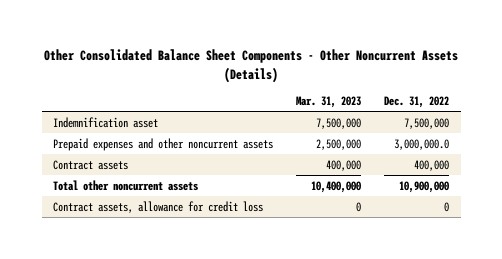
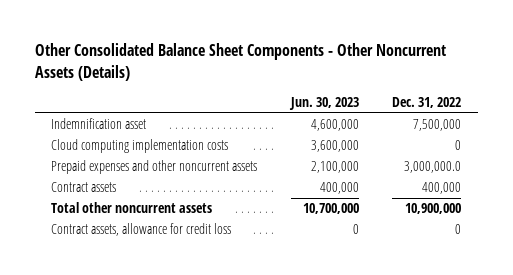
[296,96,362,109] Mar. 31, 2023 -> none
none -> [288,97,359,111] Jun. 30, 2023
none -> [51,139,229,154] Cloud computing implementation costs

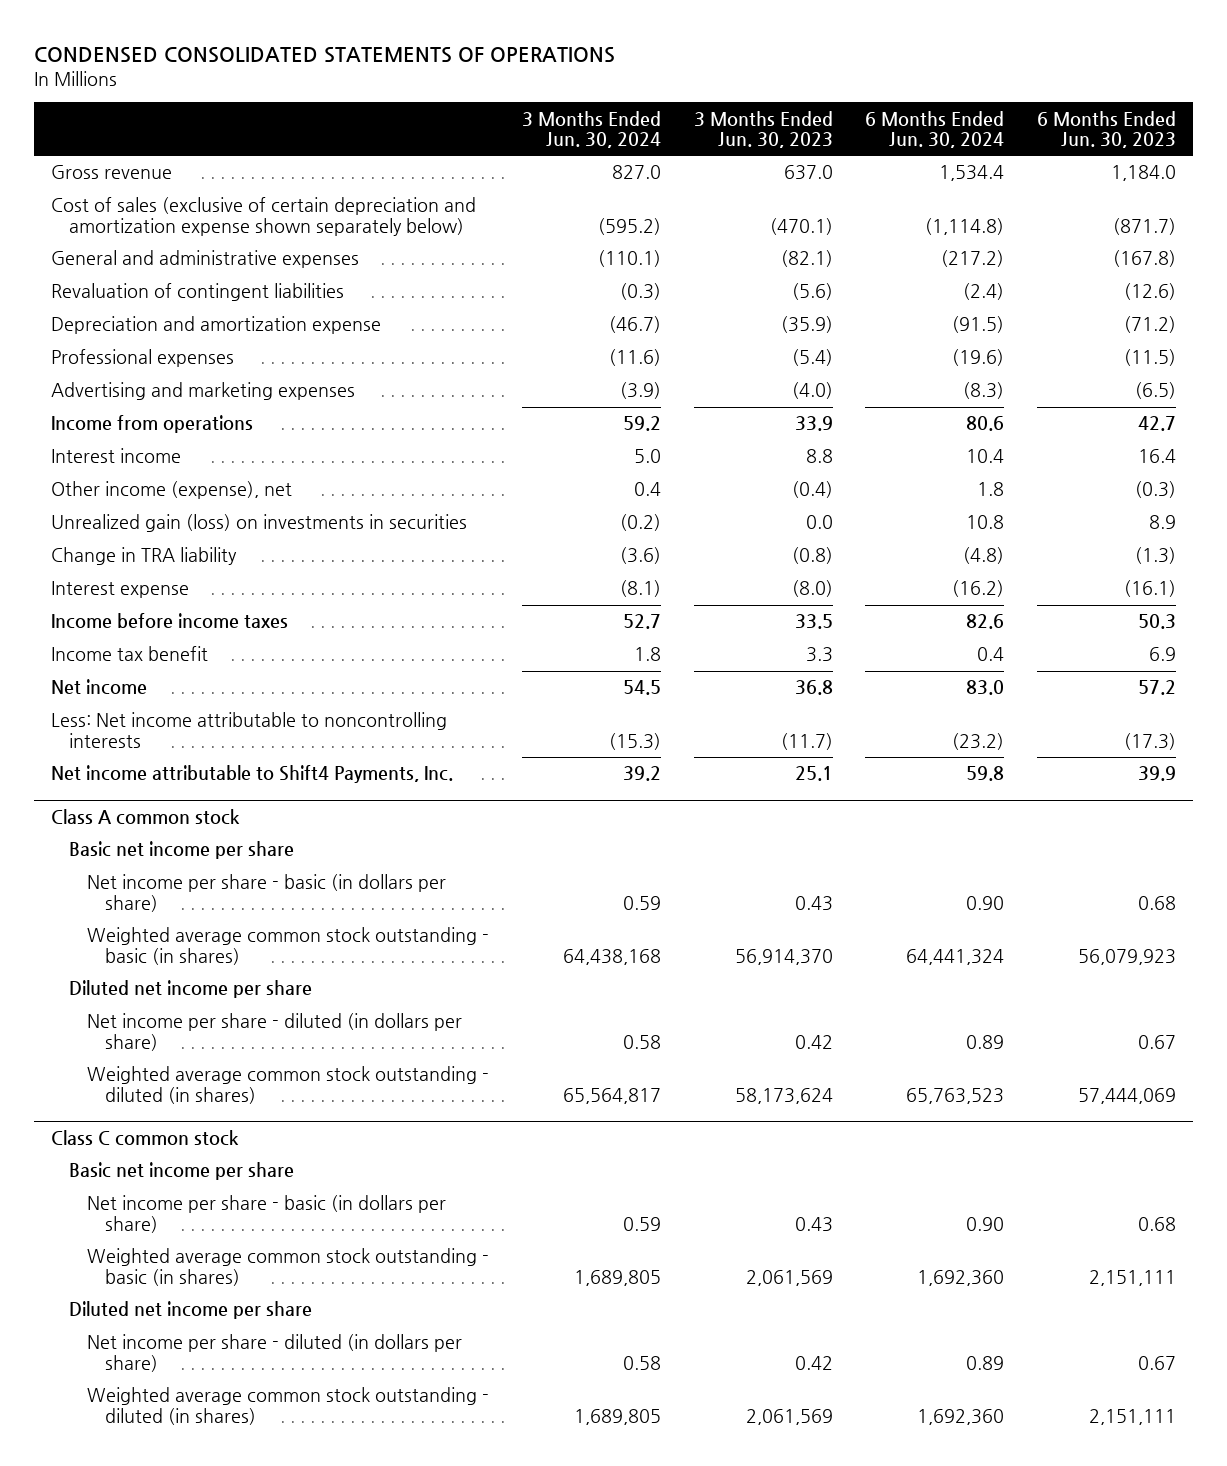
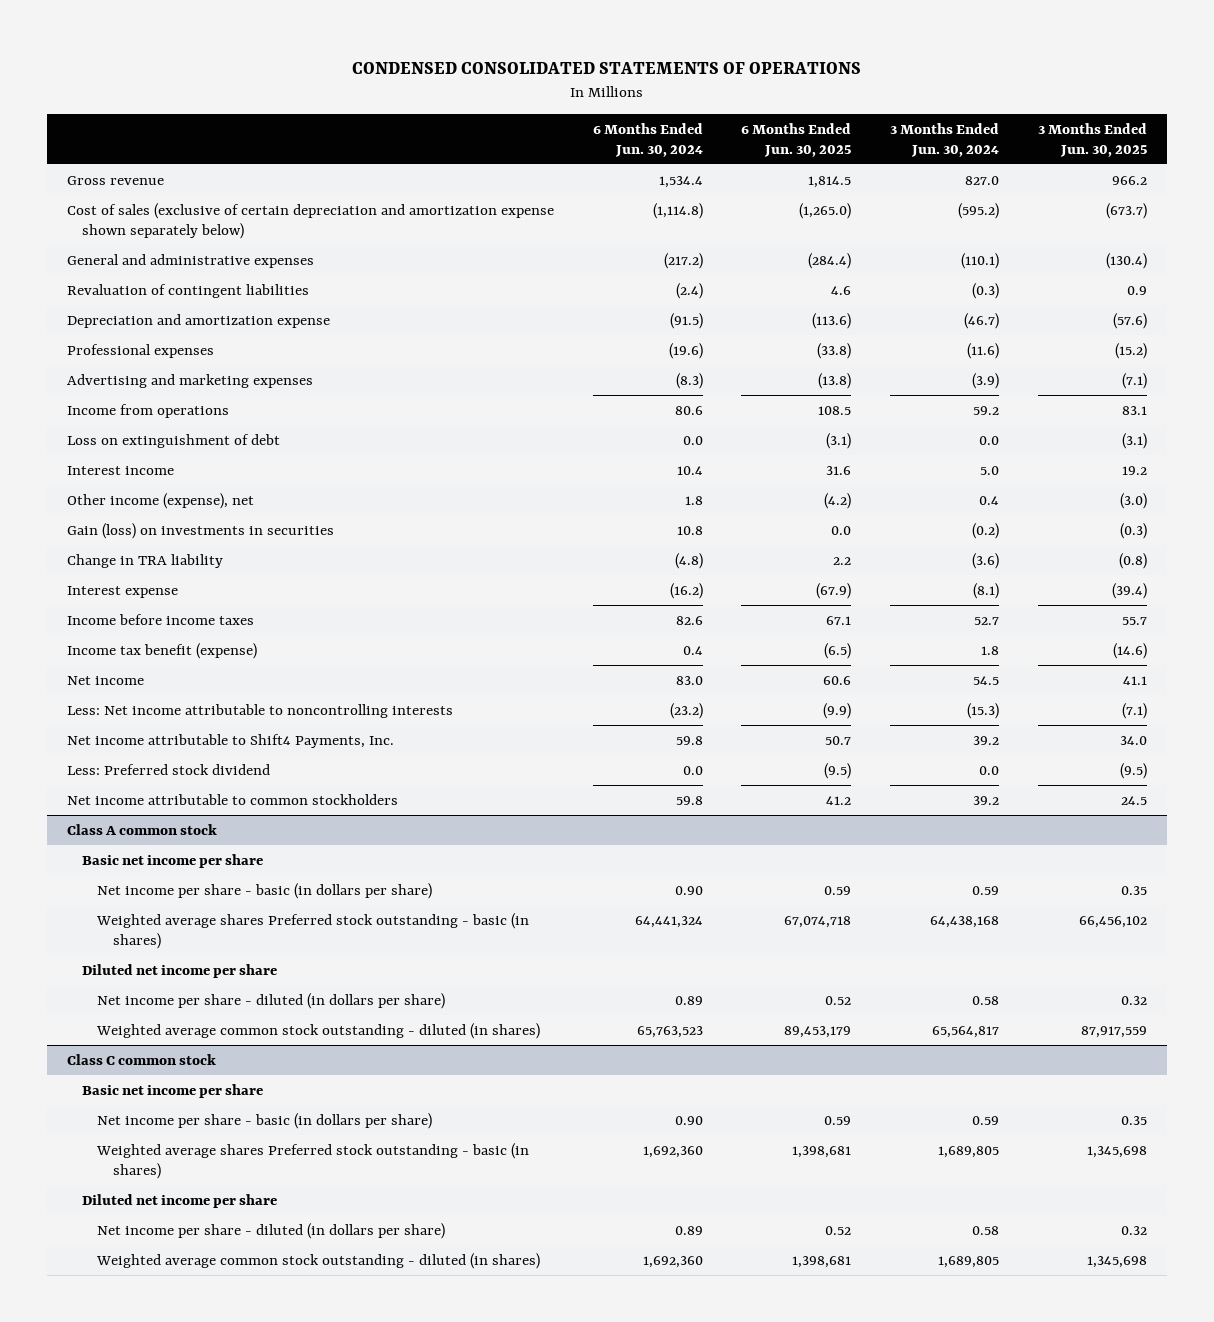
[693,110,833,148] 3 Months Ended Jun. 30, 2023 -> none
[1037,110,1177,148] 6 Months Ended Jun. 30, 2023 -> none
none -> [741,122,852,157] 6 Months Ended Jun. 30, 2025
none -> [1038,122,1148,157] 3 Months Ended Jun. 30, 2025
none -> [66,433,280,448] Loss on extinguishment of debt
[50,514,467,533] Unrealized gain (loss) on investments in securities -> [66,522,334,539] Gain (loss) on investments in securities
[50,646,208,662] Income tax benefit -> [66,642,257,659] Income tax benefit (expense)
none -> [66,763,270,775] Less: Preferred stock dividend
none -> [66,793,398,805] Net income attributable to common stockholders
[86,927,489,965] Weighted average common stock outstanding - basic (in shares) -> [96,912,530,949] Weighted average shares Preferred stock outstanding - basic (in shares)
[86,1248,489,1286] Weighted average common stock outstanding - basic (in shares) -> [96,1142,530,1179] Weighted average shares Preferred stock outstanding - basic (in shares)

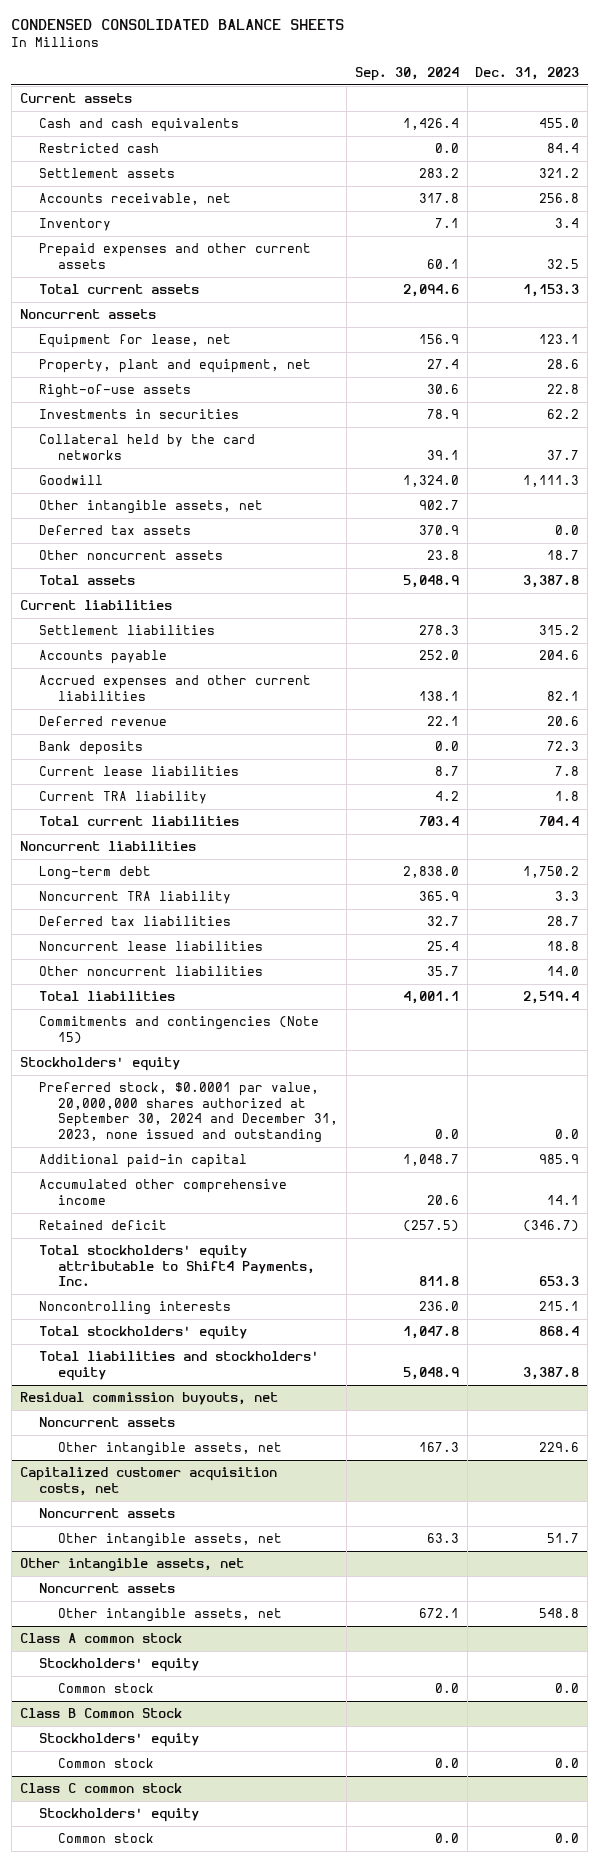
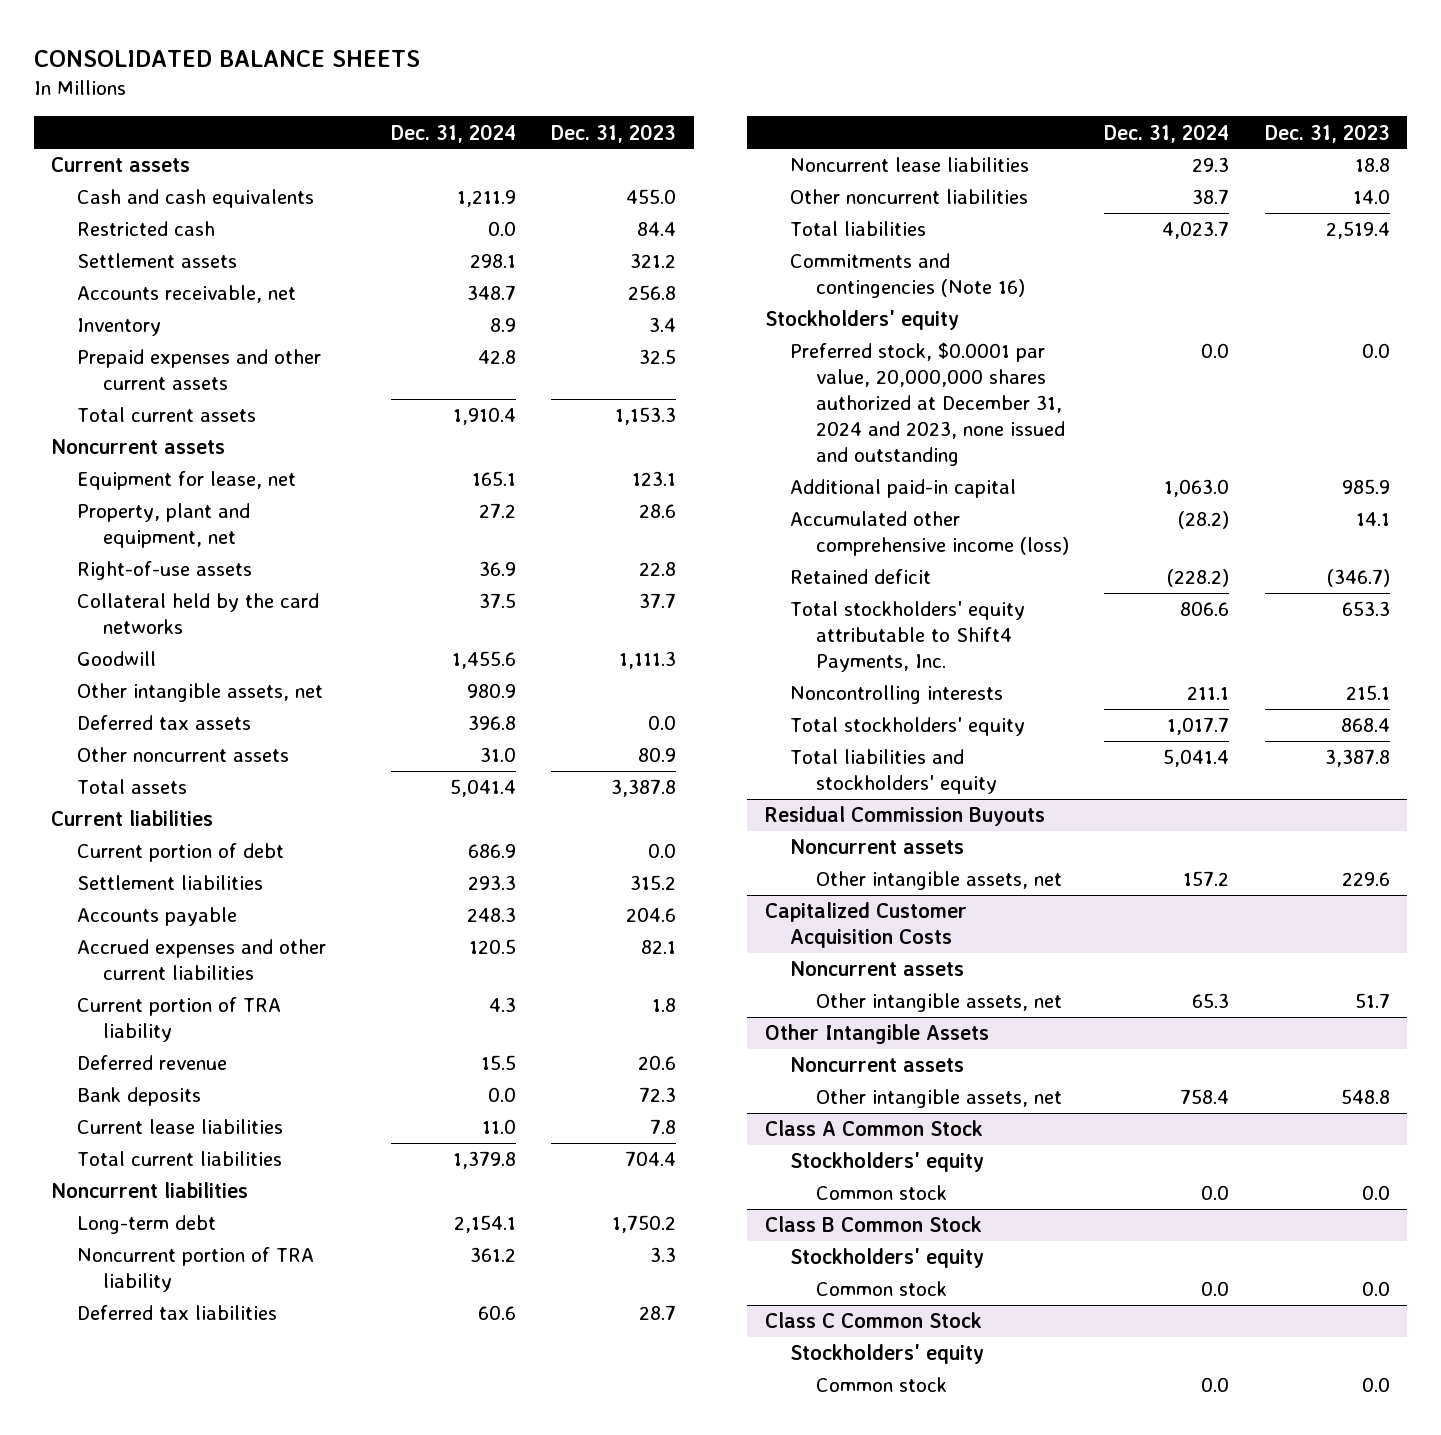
[11,19,345,31] CONDENSED CONSOLIDATED BALANCE SHEETS -> [33,49,420,67] CONSOLIDATED BALANCE SHEETS
[354,66,459,81] Sep. 30, 2024 -> none
none -> [390,123,516,143] Dec. 31, 2024
[38,409,239,420] Investments in securities -> none
[547,550,580,561] 18.7 -> [638,747,677,763] 80.9
none -> [76,843,284,863] Current portion of debt
none -> [76,997,281,1043] Current portion of TRA liability
[38,791,207,805] Current TRA liability -> none
[38,891,231,905] Noncurrent TRA liability -> [76,1247,314,1293] Noncurrent portion of TRA liability
[38,1016,319,1044] Commitments and contingencies (Note 15) -> [790,253,1025,299] Commitments and contingencies (Note 16)
[38,1082,339,1143] Preferred stock, $0.0001 par value, 20,000,000 shares authorized at September 30, 2024 and December 31, 2023, none issued and outstanding -> [790,342,1065,467] Preferred stock, $0.0001 par value, 20,000,000 shares authorized at December 31, 2024 and 2023, none issued and outstanding
[38,1179,287,1205] Accumulated other comprehensive income -> [790,511,1069,557] Accumulated other comprehensive income (loss)
[19,1392,278,1406] Residual commission buyouts, net -> [764,806,1045,827] Residual Commission Buyouts
[19,1467,277,1496] Capitalized customer acquisition costs, net -> [764,902,967,949] Capitalized Customer Acquisition Costs
[19,1558,244,1572] Other intangible assets, net -> [764,1024,989,1045] Other Intangible Assets
[19,1633,182,1644] Class A common stock -> [764,1120,983,1137] Class A Common Stock
[19,1783,182,1794] Class C common stock -> [764,1312,982,1329] Class C Common Stock

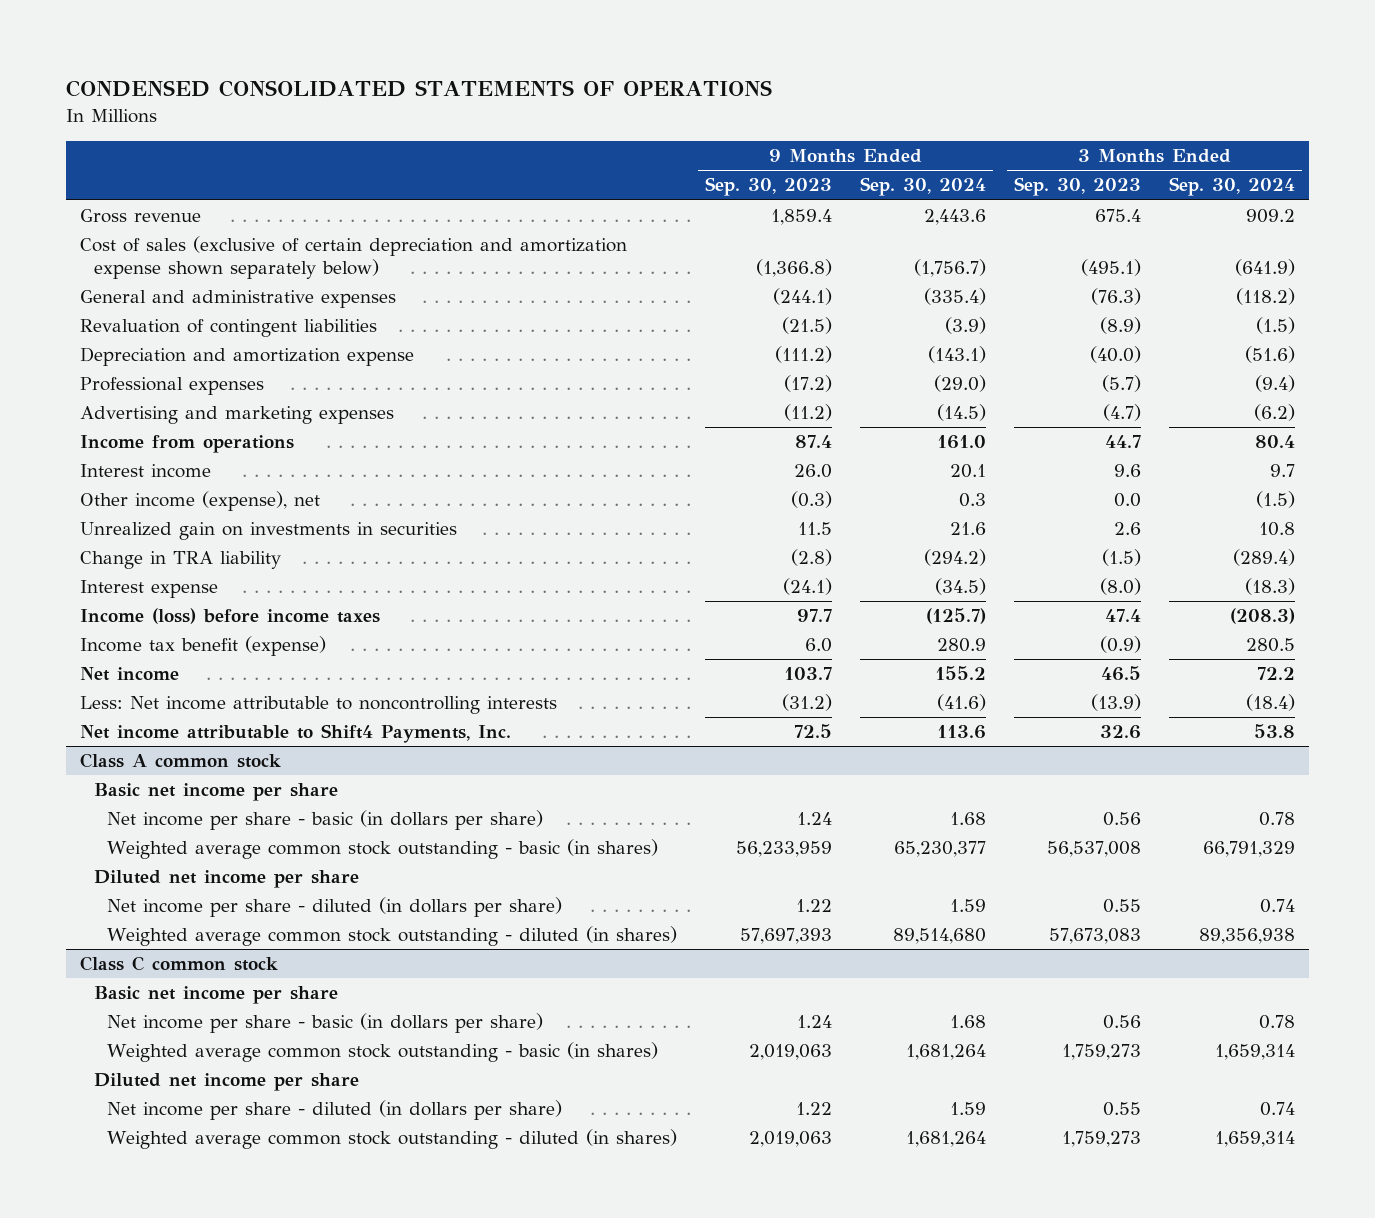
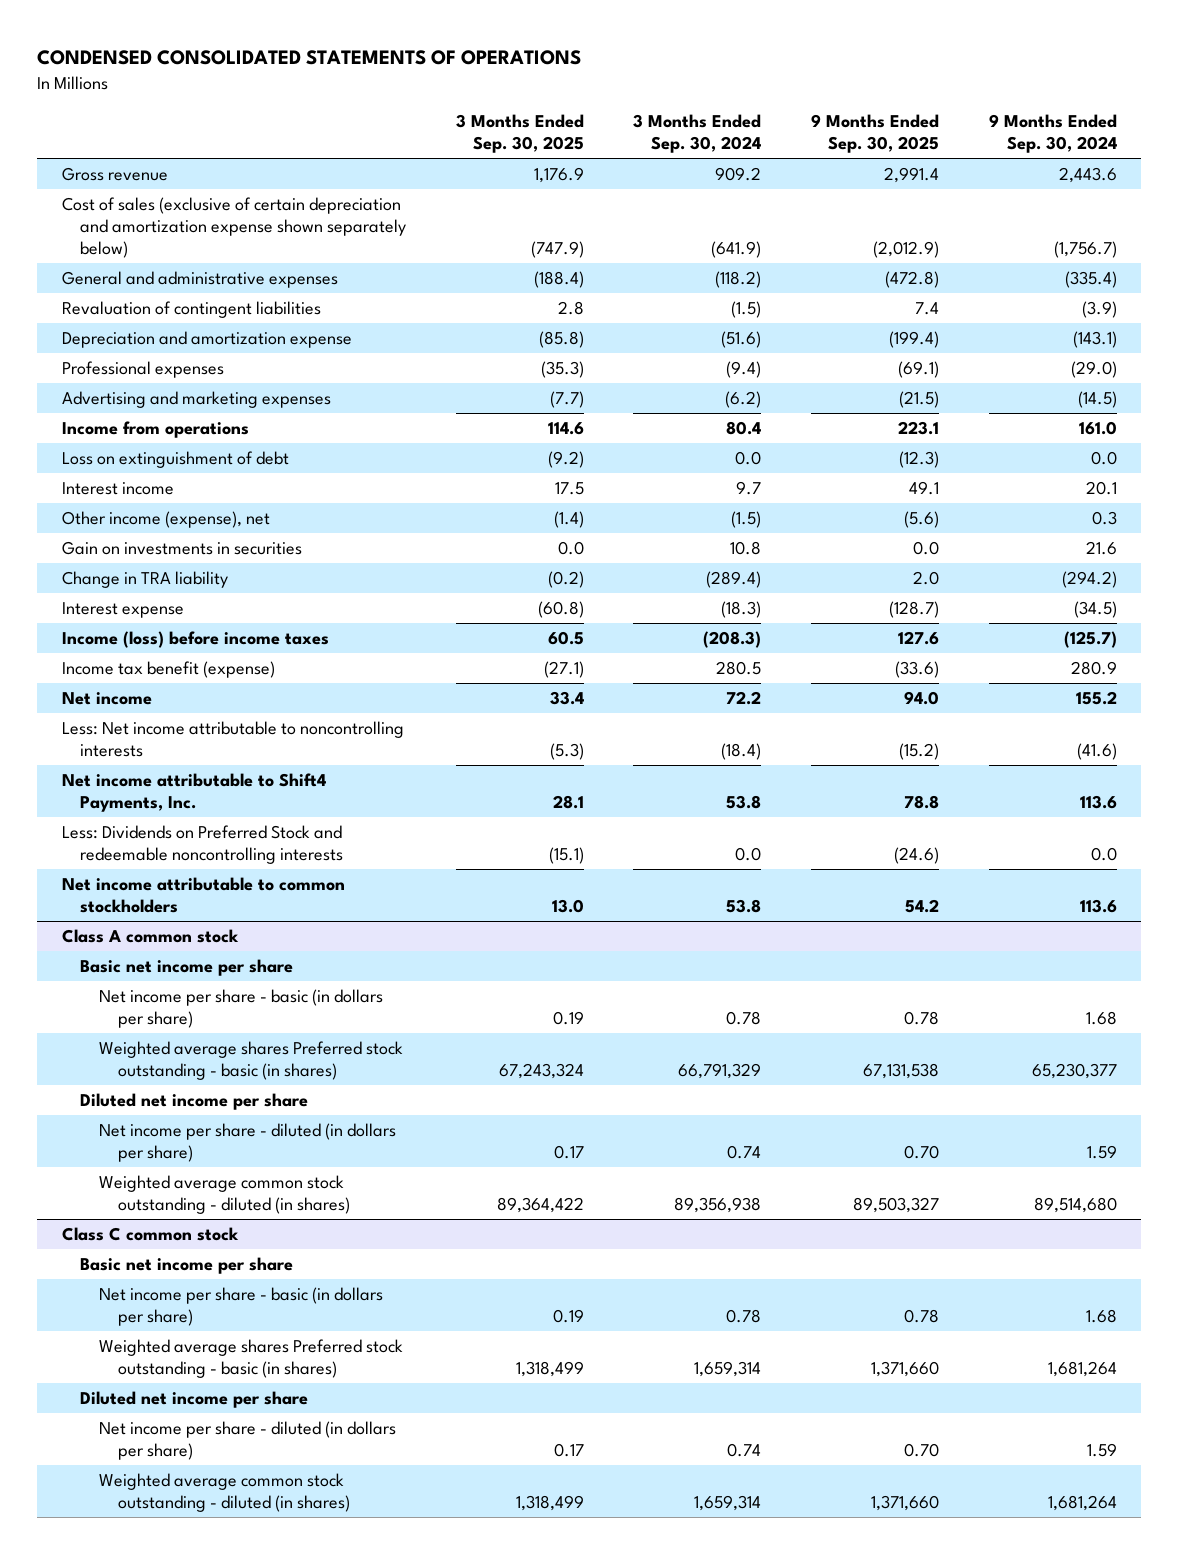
[705,177,833,197] Sep. 30, 2023 -> none
[1014,177,1142,197] Sep. 30, 2023 -> none
none -> [455,114,584,154] 3 Months Ended Sep. 30, 2025
none -> [811,114,940,154] 9 Months Ended Sep. 30, 2025
none -> [61,450,289,468] Loss on extinguishment of debt
[80,522,458,541] Unrealized gain on investments in securities -> [61,540,302,555] Gain on investments in securities
none -> [61,824,344,864] Less: Dividends on Preferred Stock and redeemable noncontrolling interests
none -> [61,876,345,913] Net income attributable to common stockholders
[107,839,659,860] Weighted average common stock outstanding - basic (in shares) -> [99,1040,404,1080] Weighted average shares Preferred stock outstanding - basic (in shares)
[107,1042,659,1063] Weighted average common stock outstanding - basic (in shares) -> [99,1338,404,1378] Weighted average shares Preferred stock outstanding - basic (in shares)

